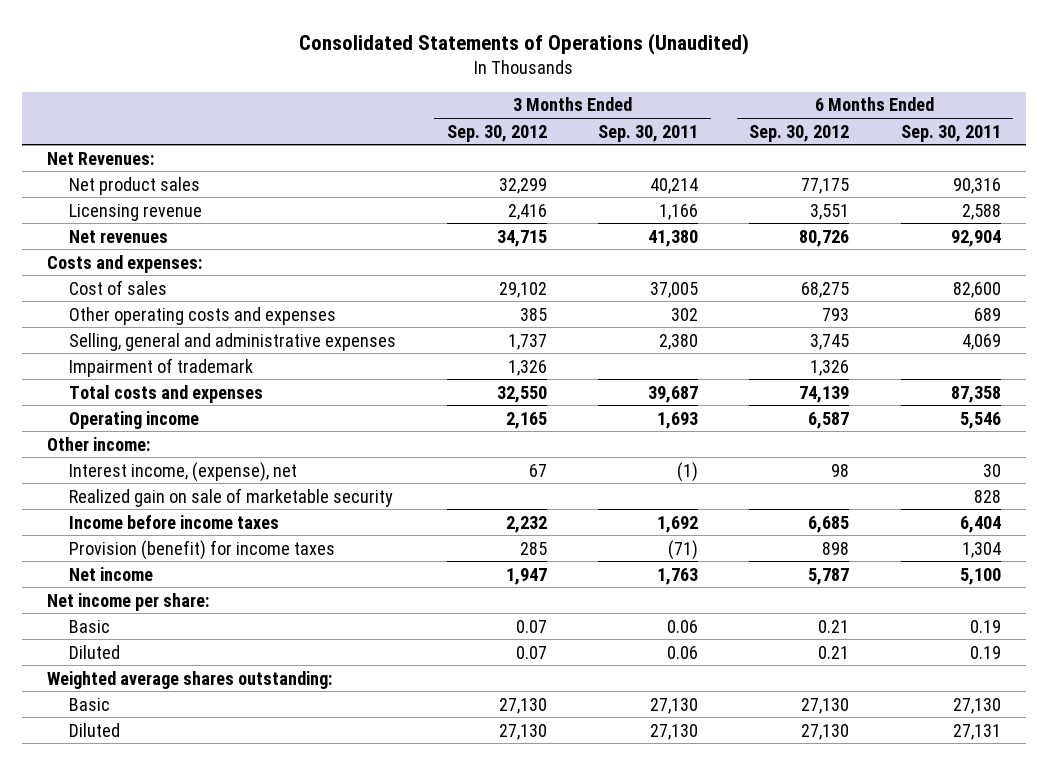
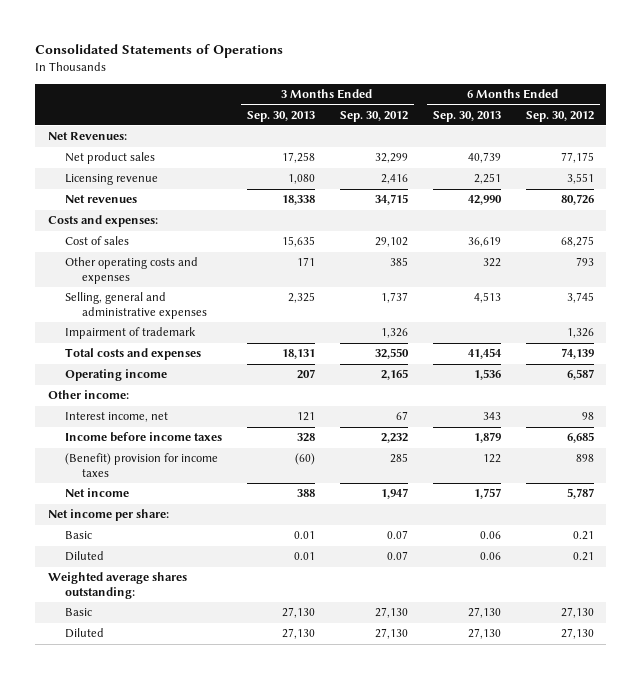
[298,32,749,55] Consolidated Statements of Operations (Unaudited) -> [35,44,284,59] Consolidated Statements of Operations
[598,124,699,142] Sep. 30, 2011 -> none
[900,124,1001,142] Sep. 30, 2011 -> none
none -> [246,110,315,122] Sep. 30, 2013
none -> [432,110,501,122] Sep. 30, 2013
[68,487,393,507] Realized gain on sale of marketable security -> none
[68,461,297,482] Interest income, (expense), net -> [64,412,168,423] Interest income, net
[68,539,335,560] Provision (benefit) for income taxes -> [64,453,218,477] (Benefit) provision for income taxes

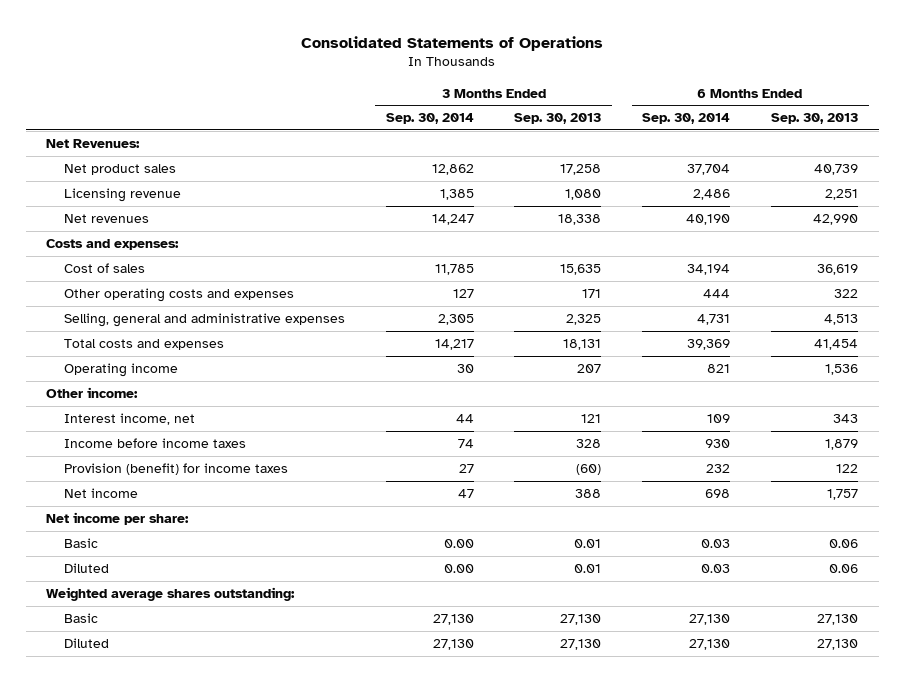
[339,110,408,122] Sep. 30, 2012 -> none
[525,110,594,122] Sep. 30, 2012 -> none
none -> [385,113,474,125] Sep. 30, 2014
none -> [642,113,731,125] Sep. 30, 2014
[64,327,196,340] Impairment of trademark -> none
[64,453,218,477] (Benefit) provision for income taxes -> [63,463,288,476] Provision (benefit) for income taxes

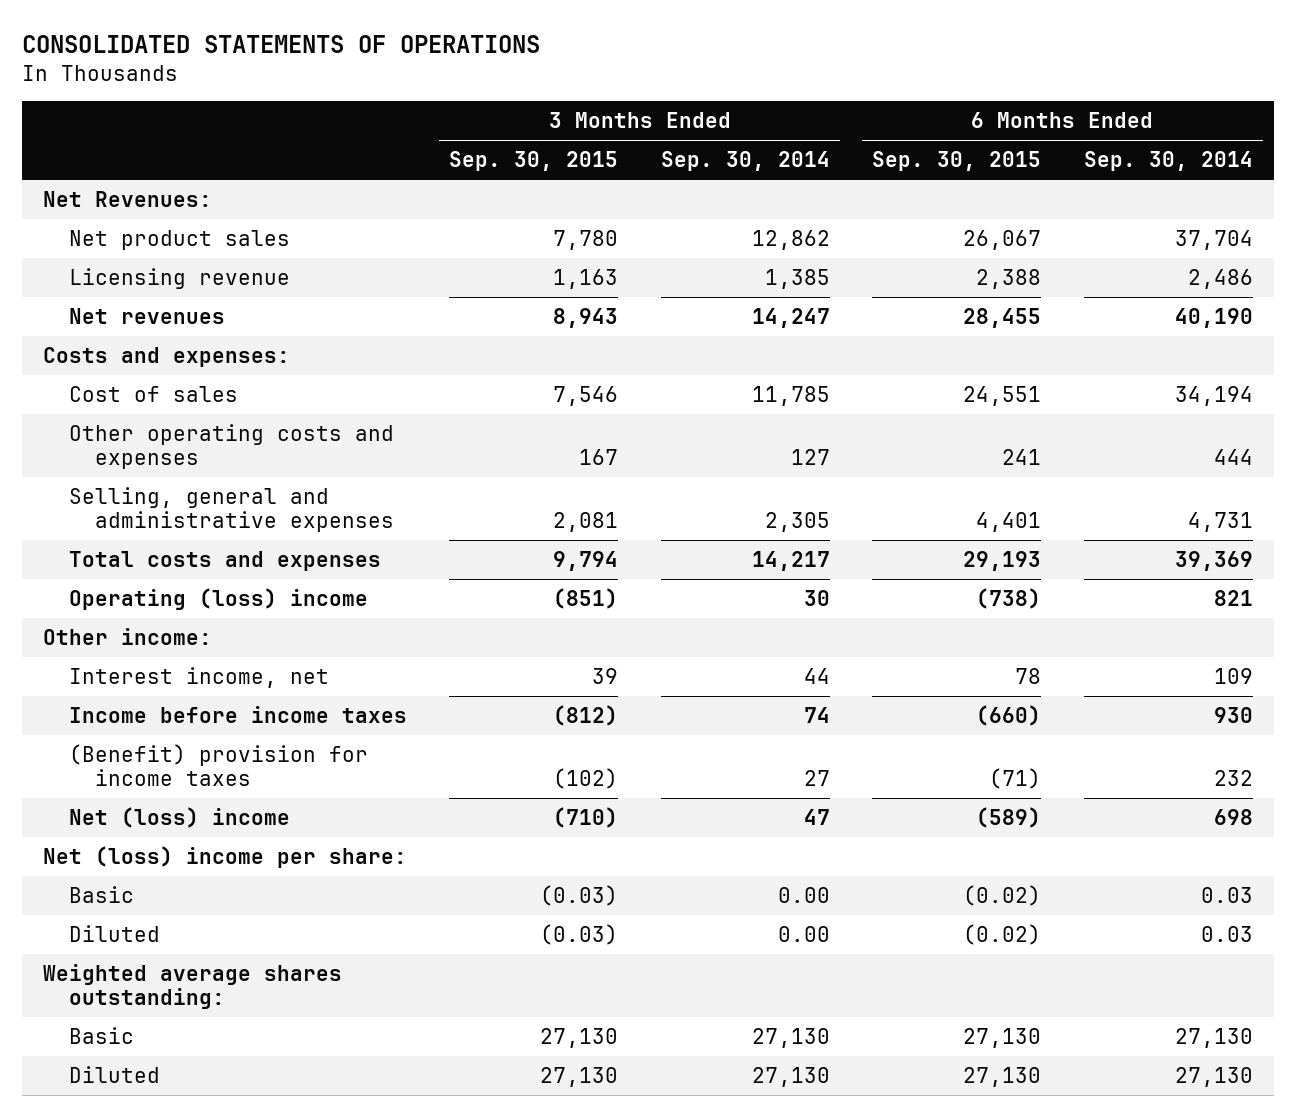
[301,35,604,51] Consolidated Statements of Operations -> [21,35,540,54] CONSOLIDATED STATEMENTS OF OPERATIONS
[514,113,602,125] Sep. 30, 2013 -> none
[771,113,859,125] Sep. 30, 2013 -> none
none -> [449,151,619,172] Sep. 30, 2015
none -> [872,151,1042,172] Sep. 30, 2015
[63,363,178,378] Operating income -> [68,587,368,610] Operating (loss) income
[63,463,288,476] Provision (benefit) for income taxes -> [68,743,368,786] (Benefit) provision for income taxes
[63,488,138,499] Net income -> [68,806,290,828] Net (loss) income
[46,512,190,526] Net income per share: -> [42,845,407,868] Net (loss) income per share:

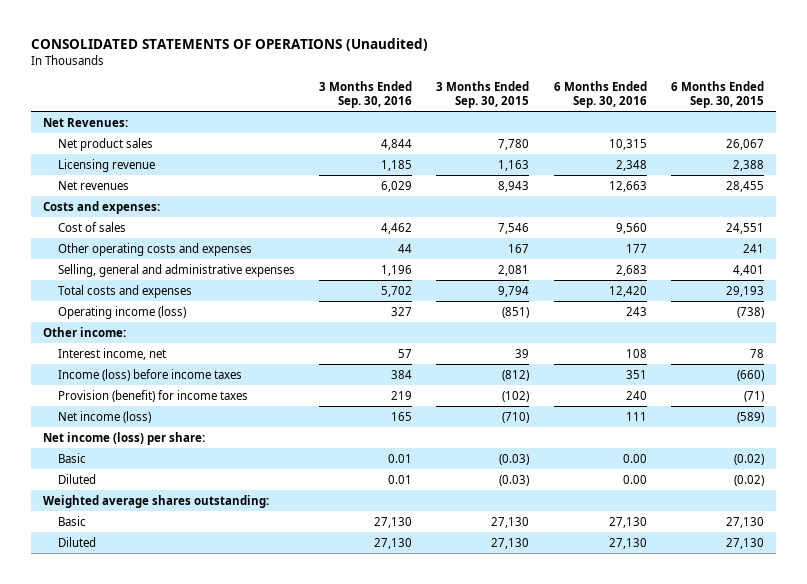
[21,35,540,54] CONSOLIDATED STATEMENTS OF OPERATIONS -> [30,37,428,51] CONSOLIDATED STATEMENTS OF OPERATIONS (Unaudited)
[660,151,830,172] Sep. 30, 2014 -> none
[1083,151,1253,172] Sep. 30, 2014 -> none
none -> [318,81,412,108] 3 Months Ended Sep. 30, 2016
none -> [553,81,647,108] 6 Months Ended Sep. 30, 2016
[68,587,368,610] Operating (loss) income -> [57,305,186,319] Operating income (loss)
[68,705,407,723] Income before income taxes -> [57,368,242,381] Income (loss) before income taxes
[68,743,368,786] (Benefit) provision for income taxes -> [57,389,248,402] Provision (benefit) for income taxes
[68,806,290,828] Net (loss) income -> [57,410,151,423] Net income (loss)
[42,845,407,868] Net (loss) income per share: -> [42,431,205,445] Net income (loss) per share:

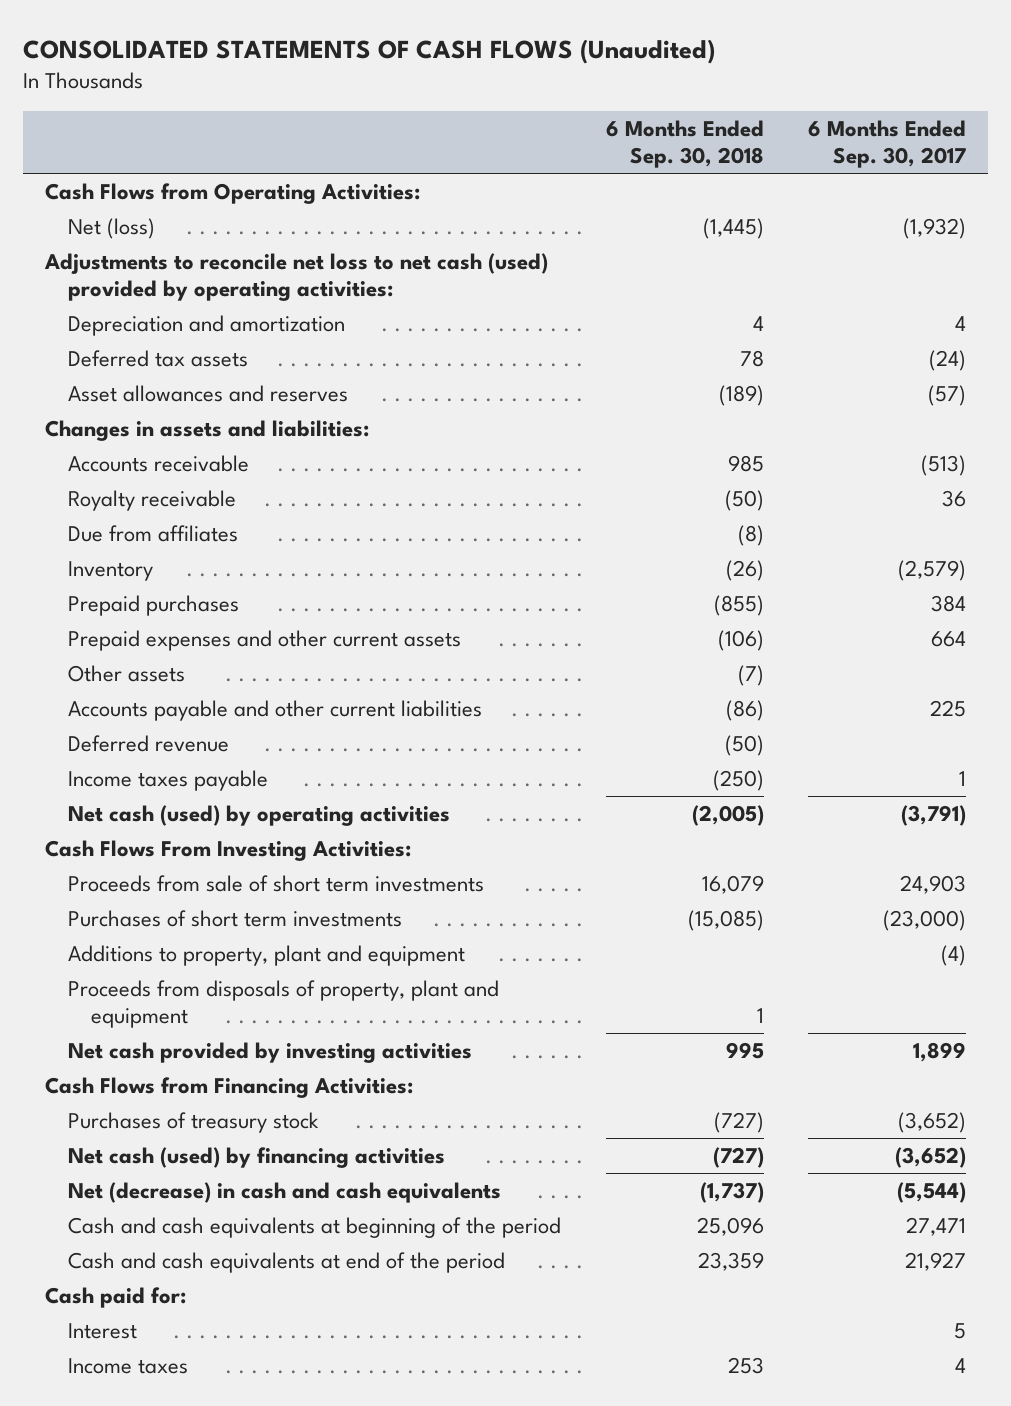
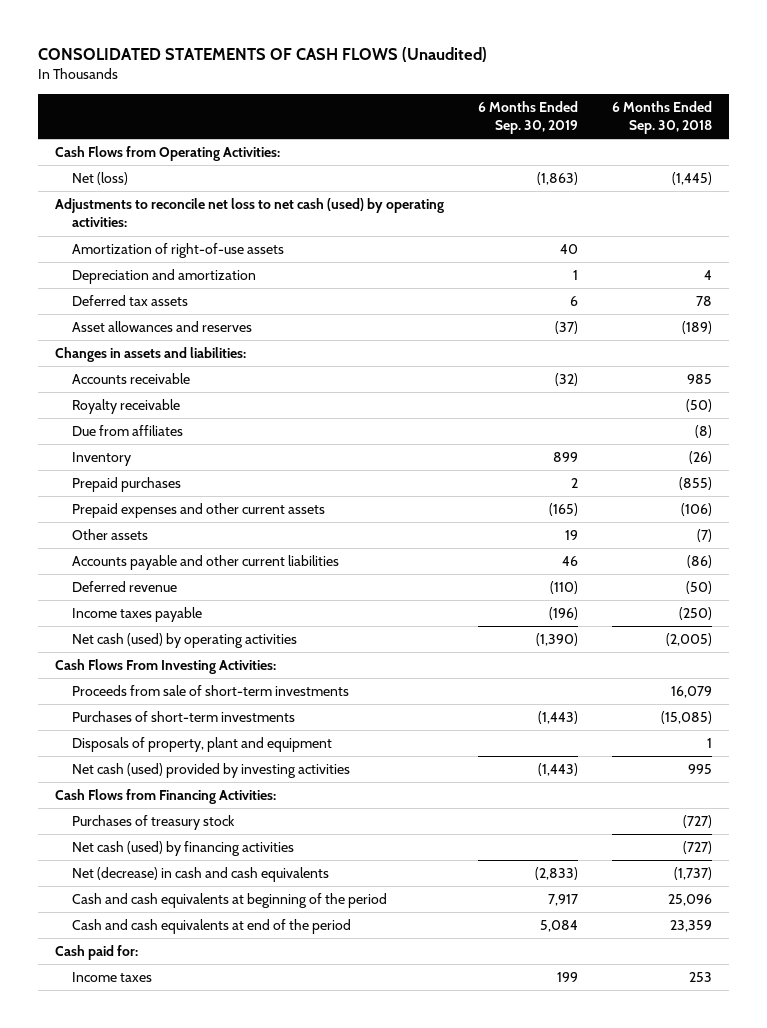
[807,120,966,168] 6 Months Ended Sep. 30, 2017 -> none
none -> [477,100,578,135] 6 Months Ended Sep. 30, 2019
[43,253,548,301] Adjustments to reconcile net loss to net cash (used) provided by operating activities: -> [55,198,445,228] Adjustments to reconcile net loss to net cash (used) by operating activities:
none -> [71,243,284,259] Amortization of right-of-use assets
[68,945,466,967] Additions to property, plant and equipment -> none
[68,875,485,893] Proceeds from sale of short term investments -> [71,685,349,697] Proceeds from sale of short-term investments
[68,910,403,928] Purchases of short term investments -> [71,711,295,723] Purchases of short-term investments
[68,980,500,1028] Proceeds from disposals of property, plant and equipment -> [71,737,332,753] Disposals of property, plant and equipment
[68,1042,473,1064] Net cash provided by investing activities -> [71,763,350,779] Net cash (used) provided by investing activities
[68,1323,138,1340] Interest -> none

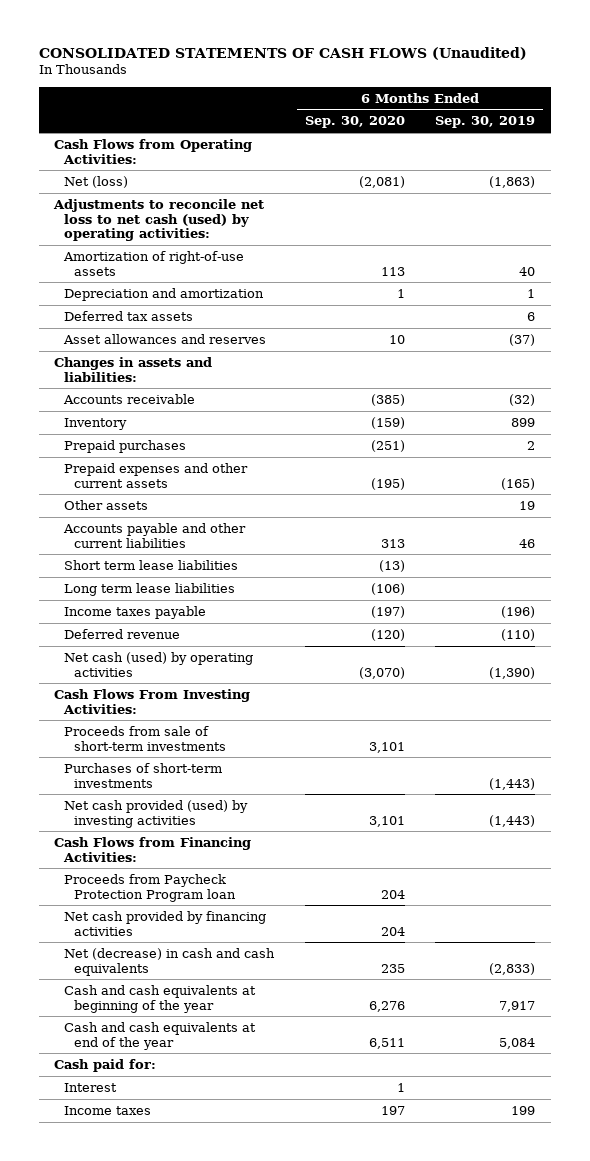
[611,100,712,135] 6 Months Ended Sep. 30, 2018 -> none
none -> [304,116,405,129] Sep. 30, 2020
[71,399,180,415] Royalty receivable -> none
[71,425,183,437] Due from affiliates -> none
none -> [63,559,238,570] Short term lease liabilities
none -> [63,582,235,596] Long term lease liabilities
[71,581,177,593] Deferred revenue -> [63,628,180,639] Deferred revenue
[71,737,332,753] Disposals of property, plant and equipment -> none
[71,763,350,779] Net cash (used) provided by investing activities -> [63,799,248,828] Net cash provided (used) by investing activities
[71,815,235,831] Purchases of treasury stock -> none
none -> [63,873,236,902] Proceeds from Paycheck Protection Program loan
[71,841,294,857] Net cash (used) by financing activities -> [63,910,266,936] Net cash provided by financing activities
[71,893,387,909] Cash and cash equivalents at beginning of the period -> [63,984,256,1013] Cash and cash equivalents at beginning of the year
[71,919,351,935] Cash and cash equivalents at end of the period -> [63,1021,256,1050] Cash and cash equivalents at end of the year
none -> [63,1082,117,1092] Interest

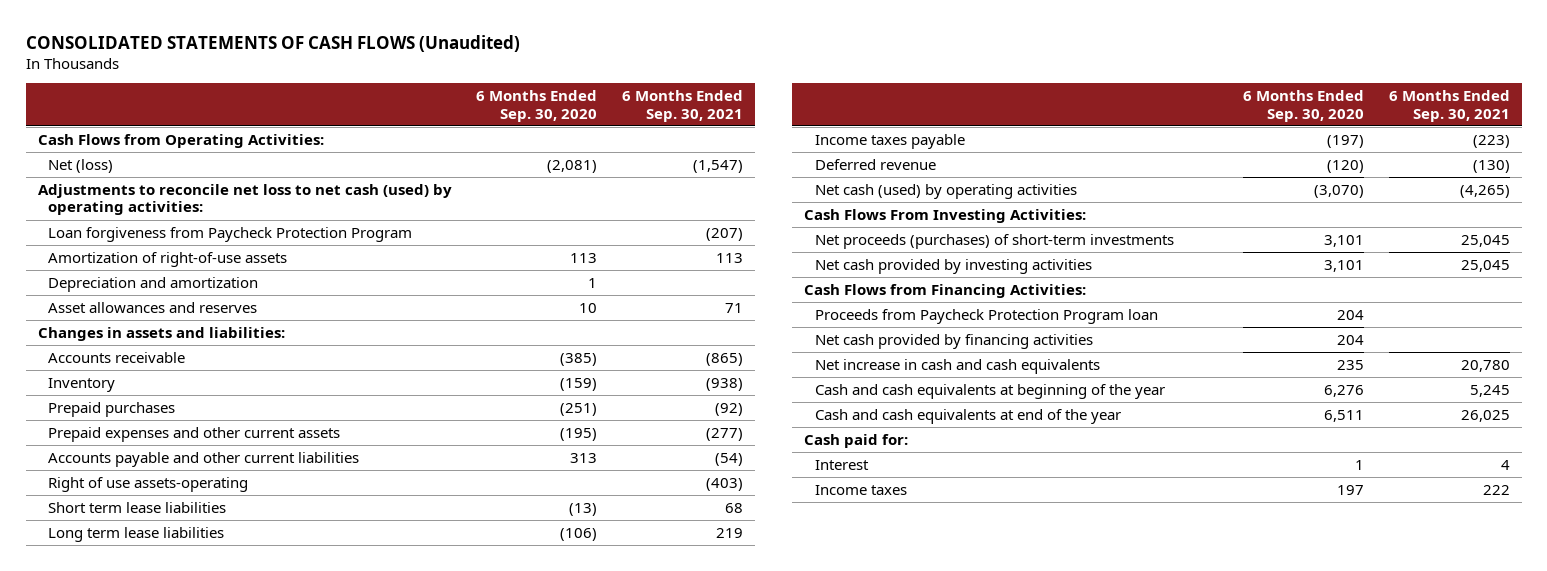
[435,116,536,129] Sep. 30, 2019 -> none
none -> [621,90,743,122] 6 Months Ended Sep. 30, 2021
none -> [48,226,413,242] Loan forgiveness from Paycheck Protection Program
[63,310,193,321] Deferred tax assets -> none
[63,499,148,510] Other assets -> none
none -> [48,476,249,492] Right of use assets-operating
[63,762,222,788] Purchases of short-term investments -> none
[63,725,226,751] Proceeds from sale of short-term investments -> [815,233,1175,249] Net proceeds (purchases) of short-term investments
[63,799,248,828] Net cash provided (used) by investing activities -> [815,258,1093,274] Net cash provided by investing activities
[63,947,275,976] Net (decrease) in cash and cash equivalents -> [815,358,1101,374] Net increase in cash and cash equivalents

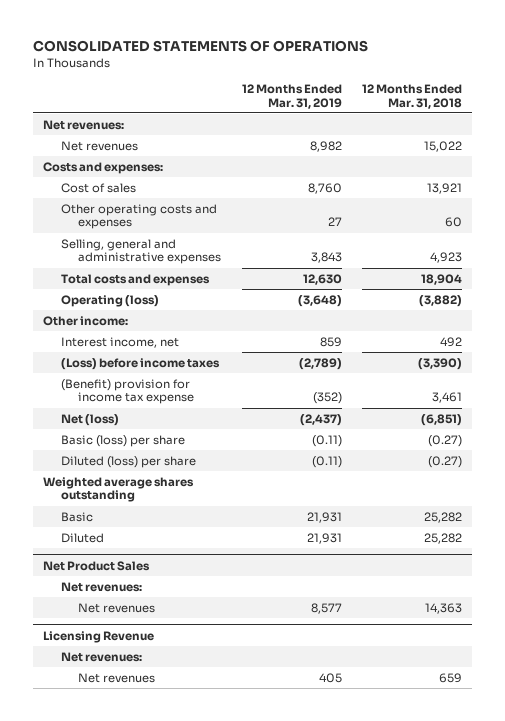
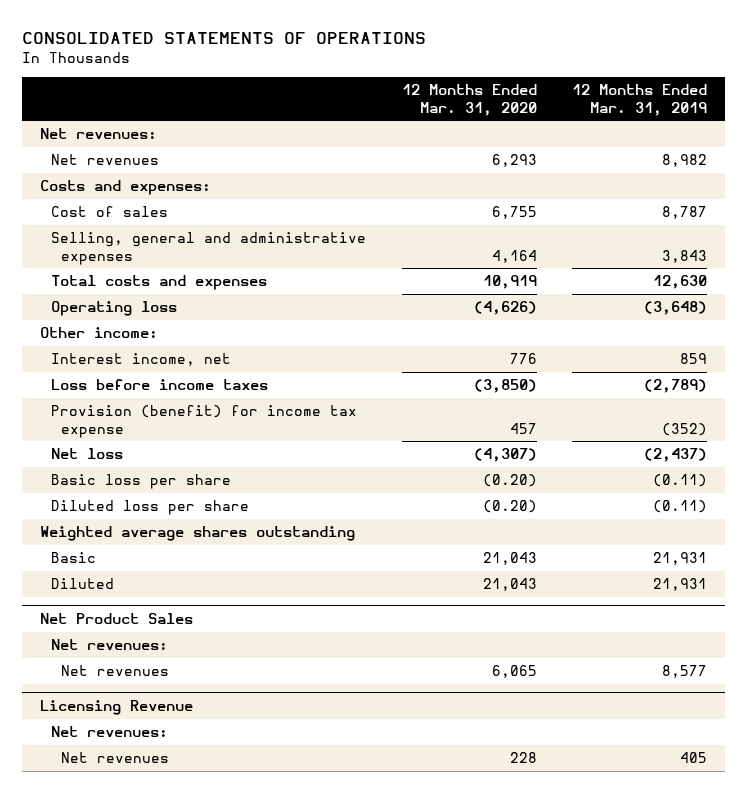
[361,84,462,109] 12 Months Ended Mar. 31, 2018 -> none
none -> [401,83,537,116] 12 Months Ended Mar. 31, 2020
[60,203,217,230] Other operating costs and expenses -> none
[307,182,342,194] 8,760 -> [662,206,708,220] 8,787
[60,294,159,307] Operating (loss) -> [50,301,177,317] Operating loss
[60,357,220,370] (Loss) before income taxes -> [50,379,268,391] Loss before income taxes
[60,378,195,405] (Benefit) provision for income tax expense -> [50,405,357,438] Provision (benefit) for income tax expense
[60,413,119,426] Net (loss) -> [50,448,123,460] Net loss
[60,434,185,447] Basic (loss) per share -> [50,474,231,490] Basic loss per share
[60,455,196,468] Diluted (loss) per share -> [50,500,249,516] Diluted loss per share

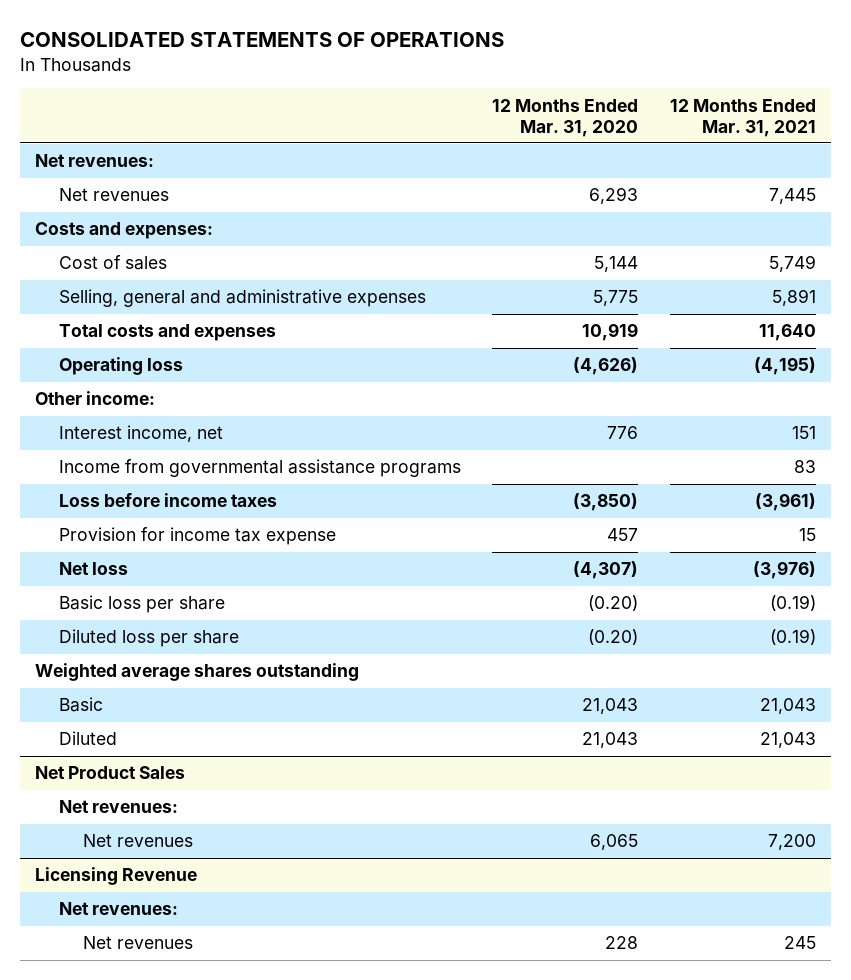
[572,83,708,116] 12 Months Ended Mar. 31, 2019 -> none
none -> [669,98,816,137] 12 Months Ended Mar. 31, 2021
[491,206,537,220] 6,755 -> [594,256,639,273] 5,144
[491,249,537,263] 4,164 -> [593,290,639,307] 5,775
none -> [59,459,462,478] Income from governmental assistance programs
[50,405,357,438] Provision (benefit) for income tax expense -> [59,527,337,546] Provision for income tax expense

